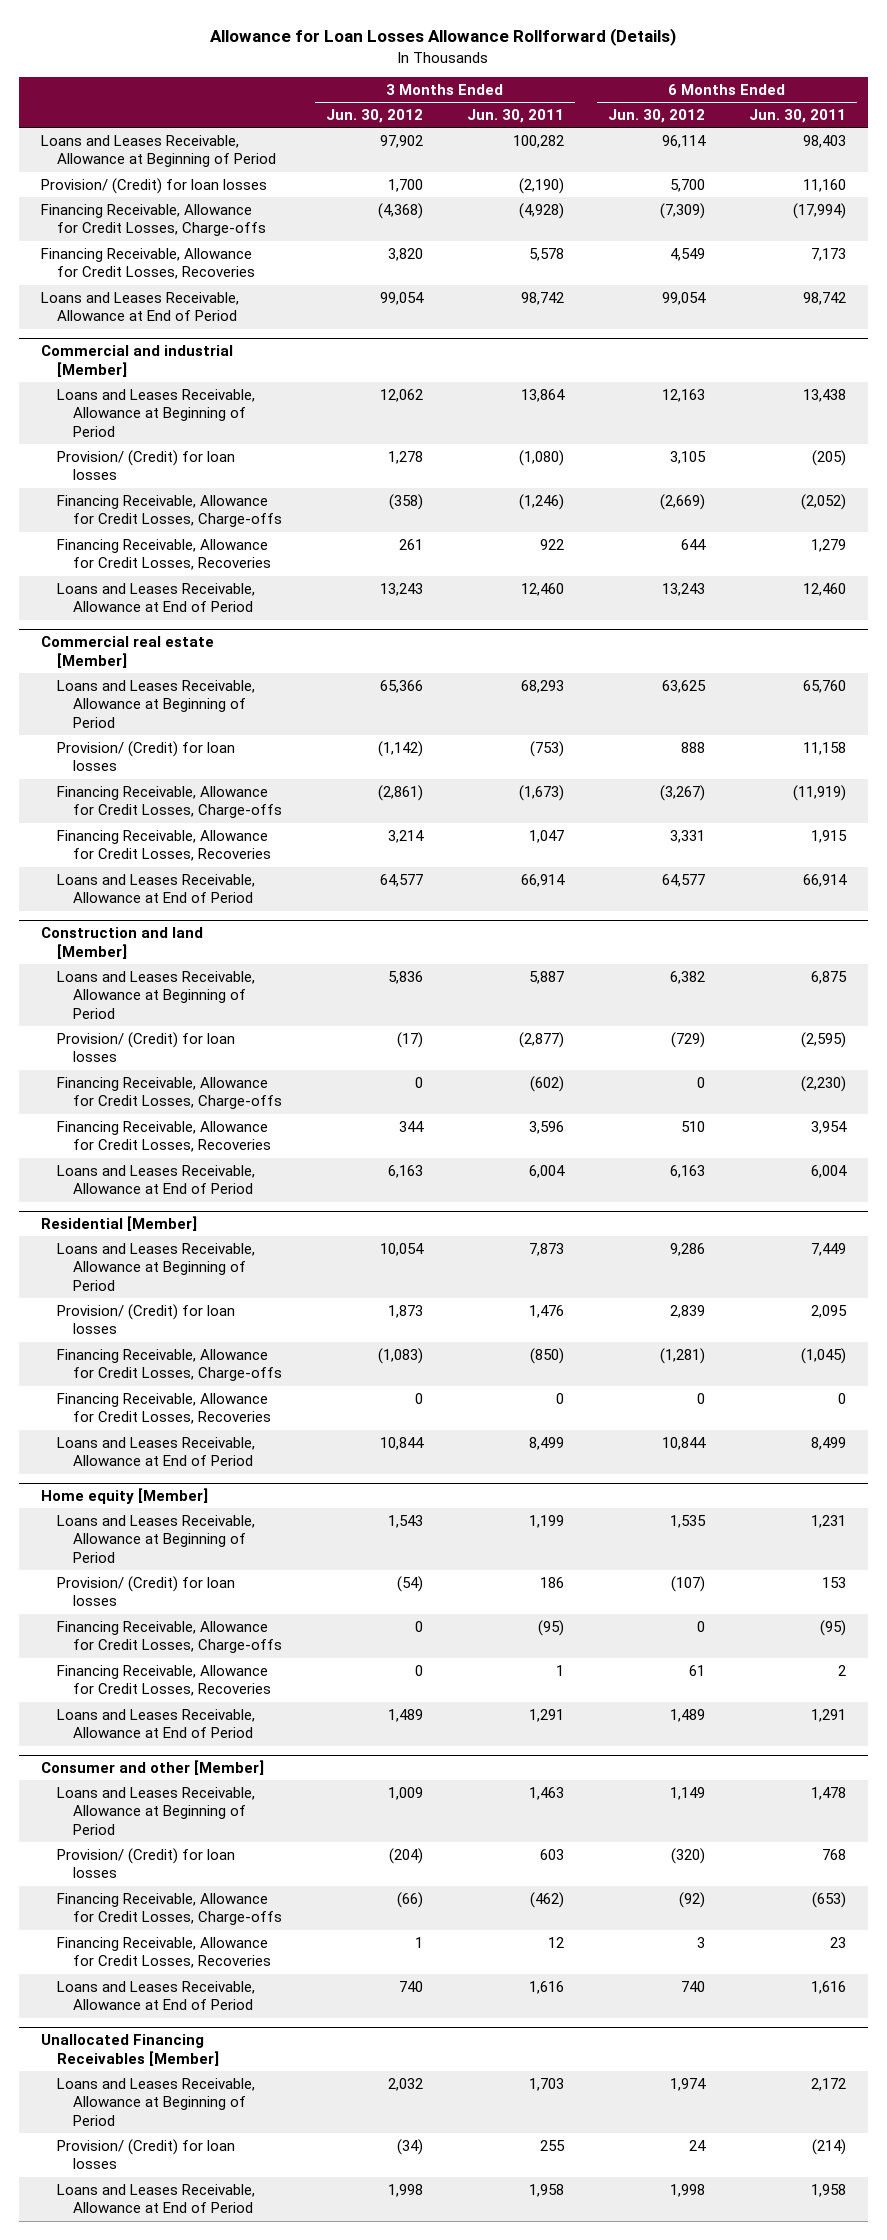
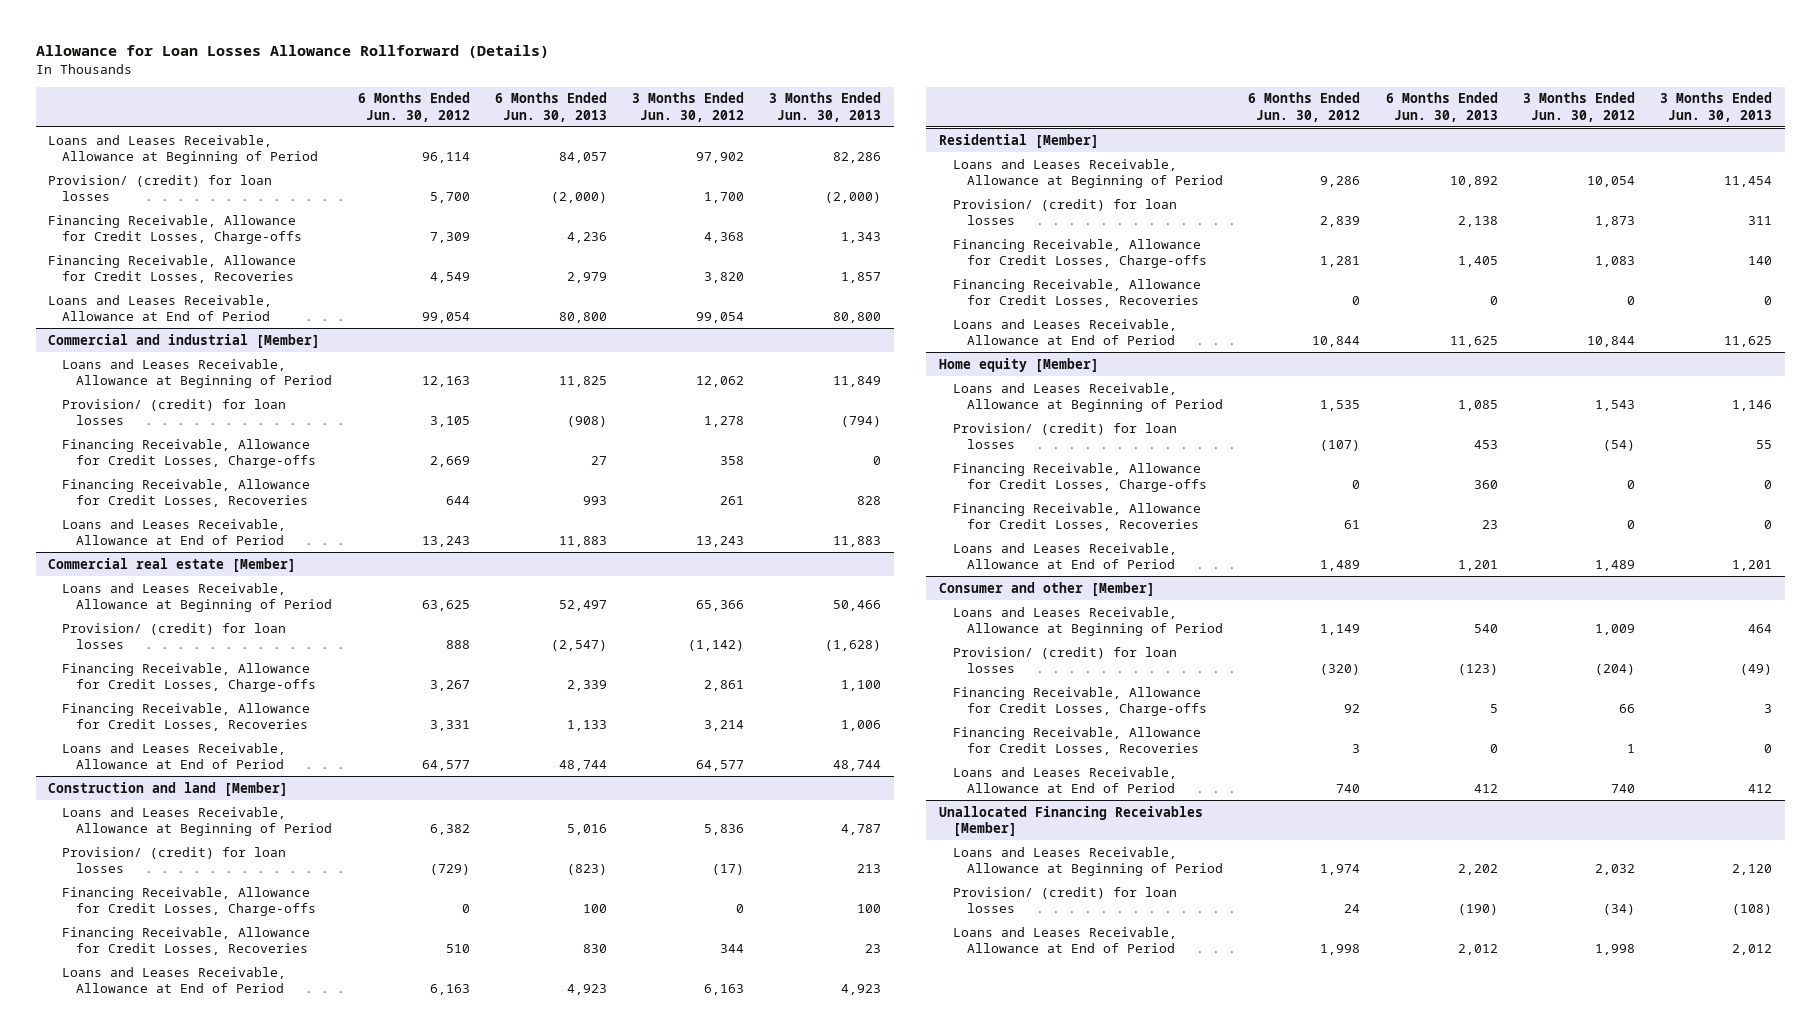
[466,109,564,124] Jun. 30, 2011 -> none
[748,109,846,124] Jun. 30, 2011 -> none
none -> [494,92,607,122] 6 Months Ended Jun. 30, 2013
none -> [769,92,882,122] 3 Months Ended Jun. 30, 2013
[41,177,268,194] Provision/ (Credit) for loan losses -> [48,174,273,201] Provision/ (credit) for loan losses
[378,202,424,219] (4,368) -> [704,231,745,243] 4,368
[659,202,705,219] (7,309) -> [429,231,470,243] 7,309
[57,449,236,481] Provision/ (Credit) for loan losses -> [62,398,287,425] Provision/ (credit) for loan losses
[389,493,424,510] (358) -> [720,455,745,465] 358
[659,493,705,510] (2,669) -> [429,455,470,467] 2,669
[57,740,236,772] Provision/ (Credit) for loan losses -> [62,622,287,649] Provision/ (credit) for loan losses
[378,784,424,801] (2,861) -> [704,679,745,691] 2,861
[659,784,705,801] (3,267) -> [429,679,470,691] 3,267
[57,1031,236,1063] Provision/ (Credit) for loan losses -> [62,846,287,873] Provision/ (credit) for loan losses
[57,1303,236,1335] Provision/ (Credit) for loan losses -> [953,198,1178,225] Provision/ (credit) for loan losses
[378,1347,424,1364] (1,083) -> [1594,255,1635,267] 1,083
[659,1347,705,1364] (1,281) -> [1320,255,1361,267] 1,281
[57,1575,236,1607] Provision/ (Credit) for loan losses -> [953,422,1178,449] Provision/ (credit) for loan losses
[57,1847,236,1879] Provision/ (Credit) for loan losses -> [953,646,1178,673] Provision/ (credit) for loan losses
[397,1891,424,1908] (66) -> [1618,703,1635,713] 66
[678,1891,705,1908] (92) -> [1344,703,1361,713] 92
[57,2138,236,2170] Provision/ (Credit) for loan losses -> [953,886,1178,913] Provision/ (credit) for loan losses

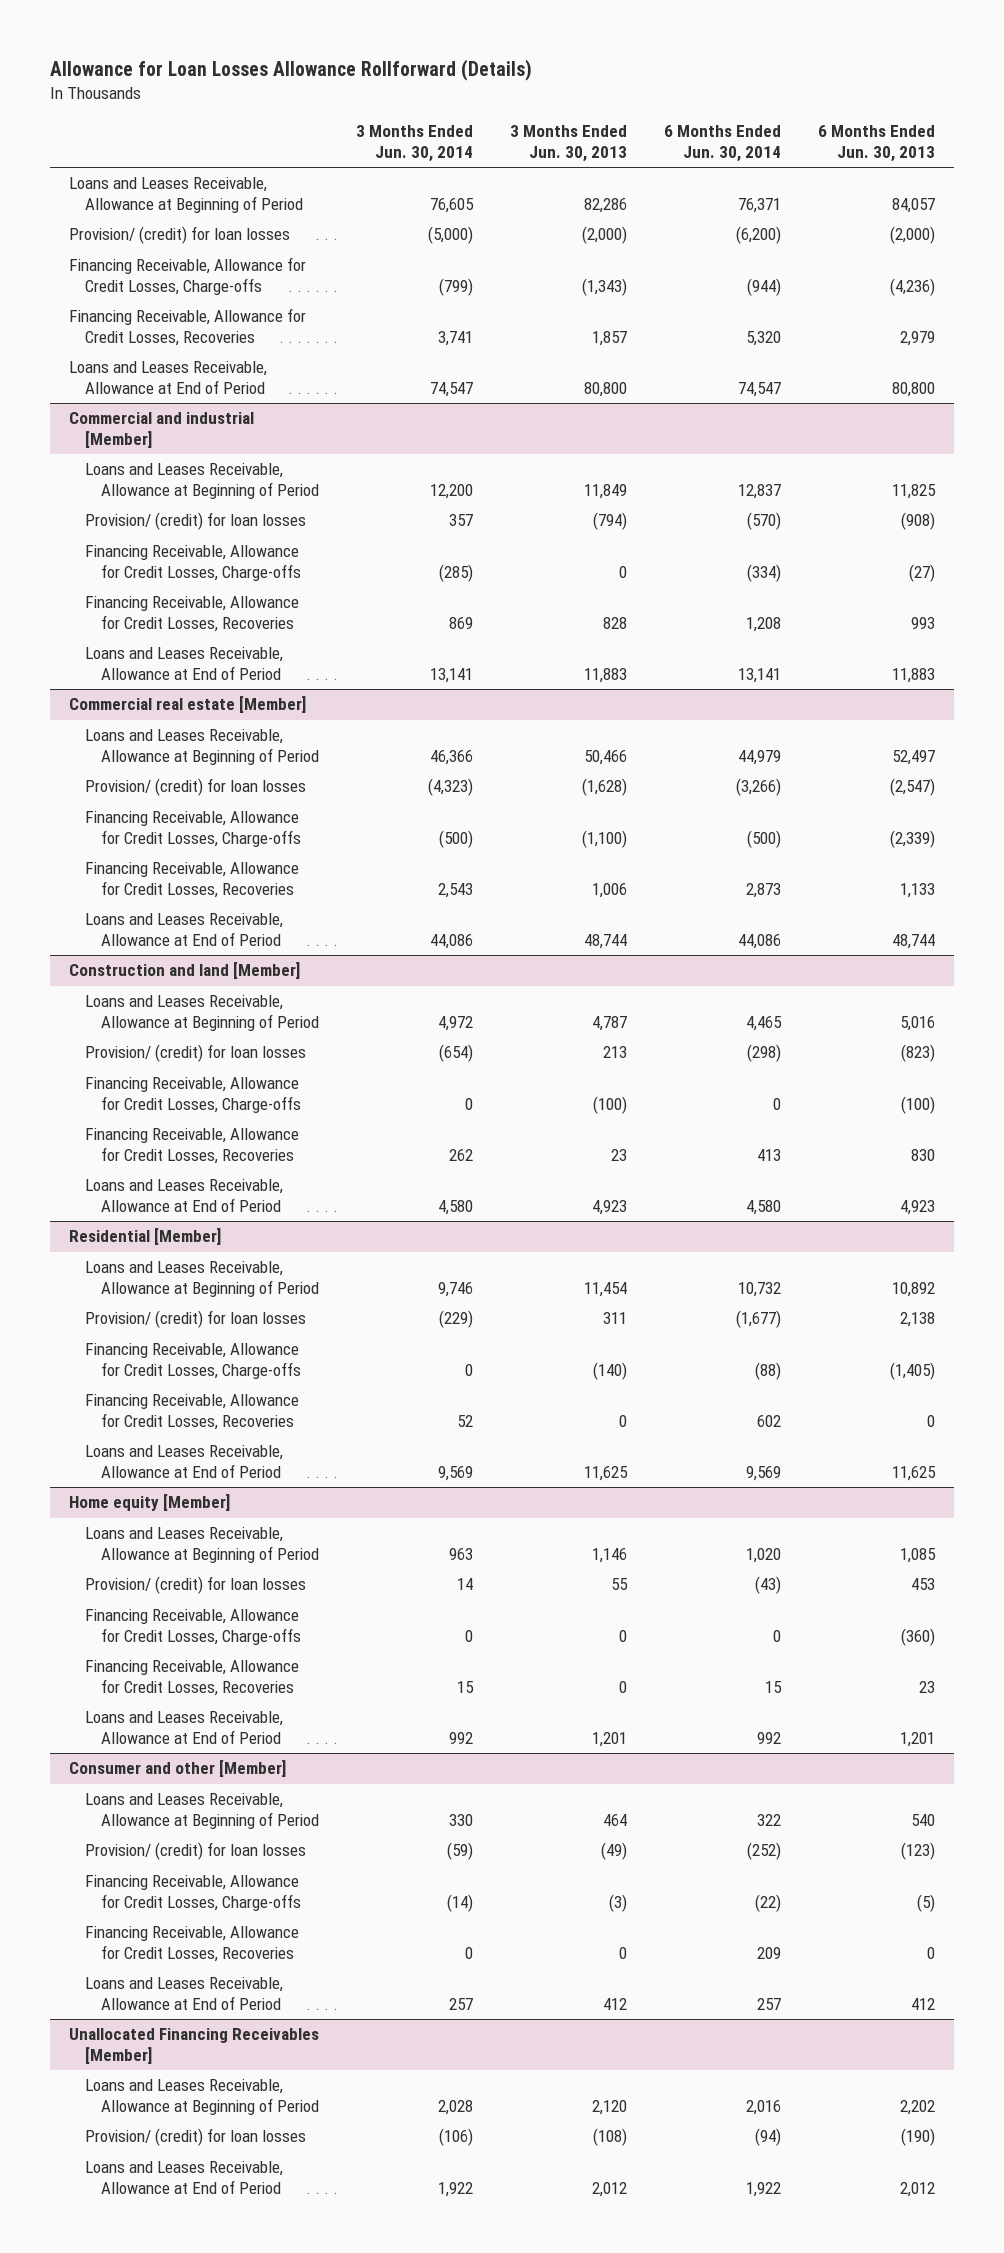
[357,92,470,122] 6 Months Ended Jun. 30, 2012 -> none
[632,92,745,122] 3 Months Ended Jun. 30, 2012 -> none
none -> [356,125,474,163] 3 Months Ended Jun. 30, 2014
none -> [664,125,782,163] 6 Months Ended Jun. 30, 2014
[566,231,607,243] 4,236 -> [890,278,936,297] (4,236)
[841,231,882,243] 1,343 -> [582,278,628,297] (1,343)
[590,455,607,465] 27 -> [909,564,936,583] (27)
[566,679,607,691] 2,339 -> [890,830,936,849] (2,339)
[841,679,882,691] 1,100 -> [582,830,628,849] (1,100)
[582,903,607,913] 100 -> [901,1096,936,1115] (100)
[857,903,882,913] 100 -> [593,1096,628,1115] (100)
[1457,255,1498,267] 1,405 -> [890,1362,936,1381] (1,405)
[1747,255,1772,265] 140 -> [593,1362,628,1381] (140)
[1473,479,1498,489] 360 -> [901,1628,936,1647] (360)
[1489,703,1498,713] 5 -> [917,1894,936,1913] (5)
[1763,703,1772,713] 3 -> [609,1894,628,1913] (3)

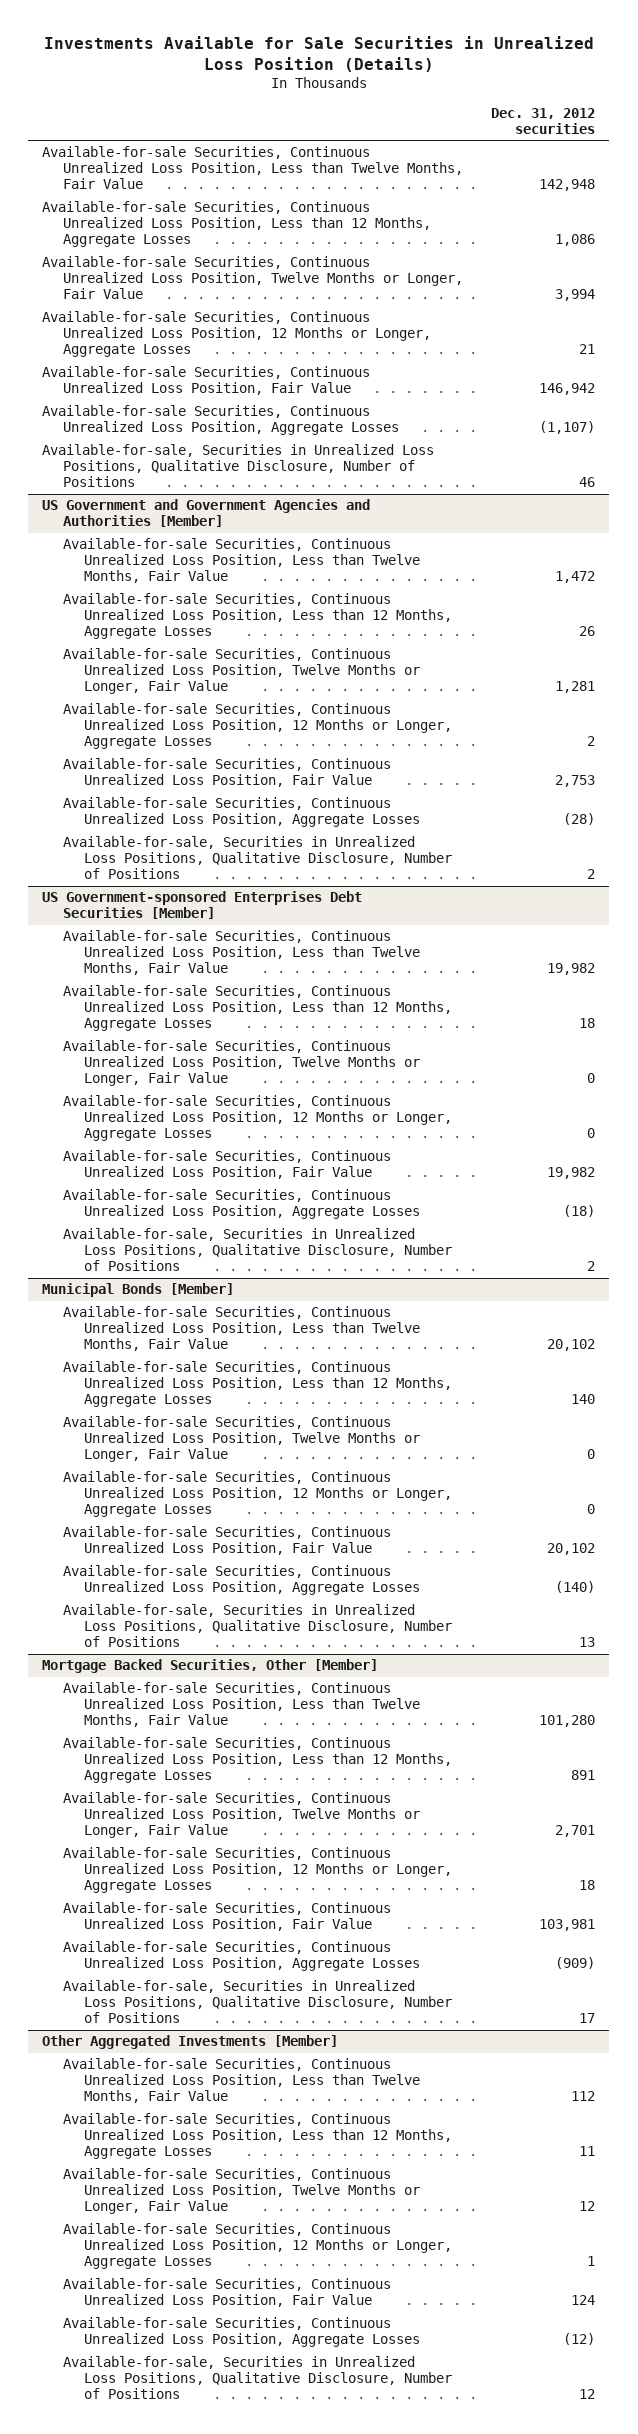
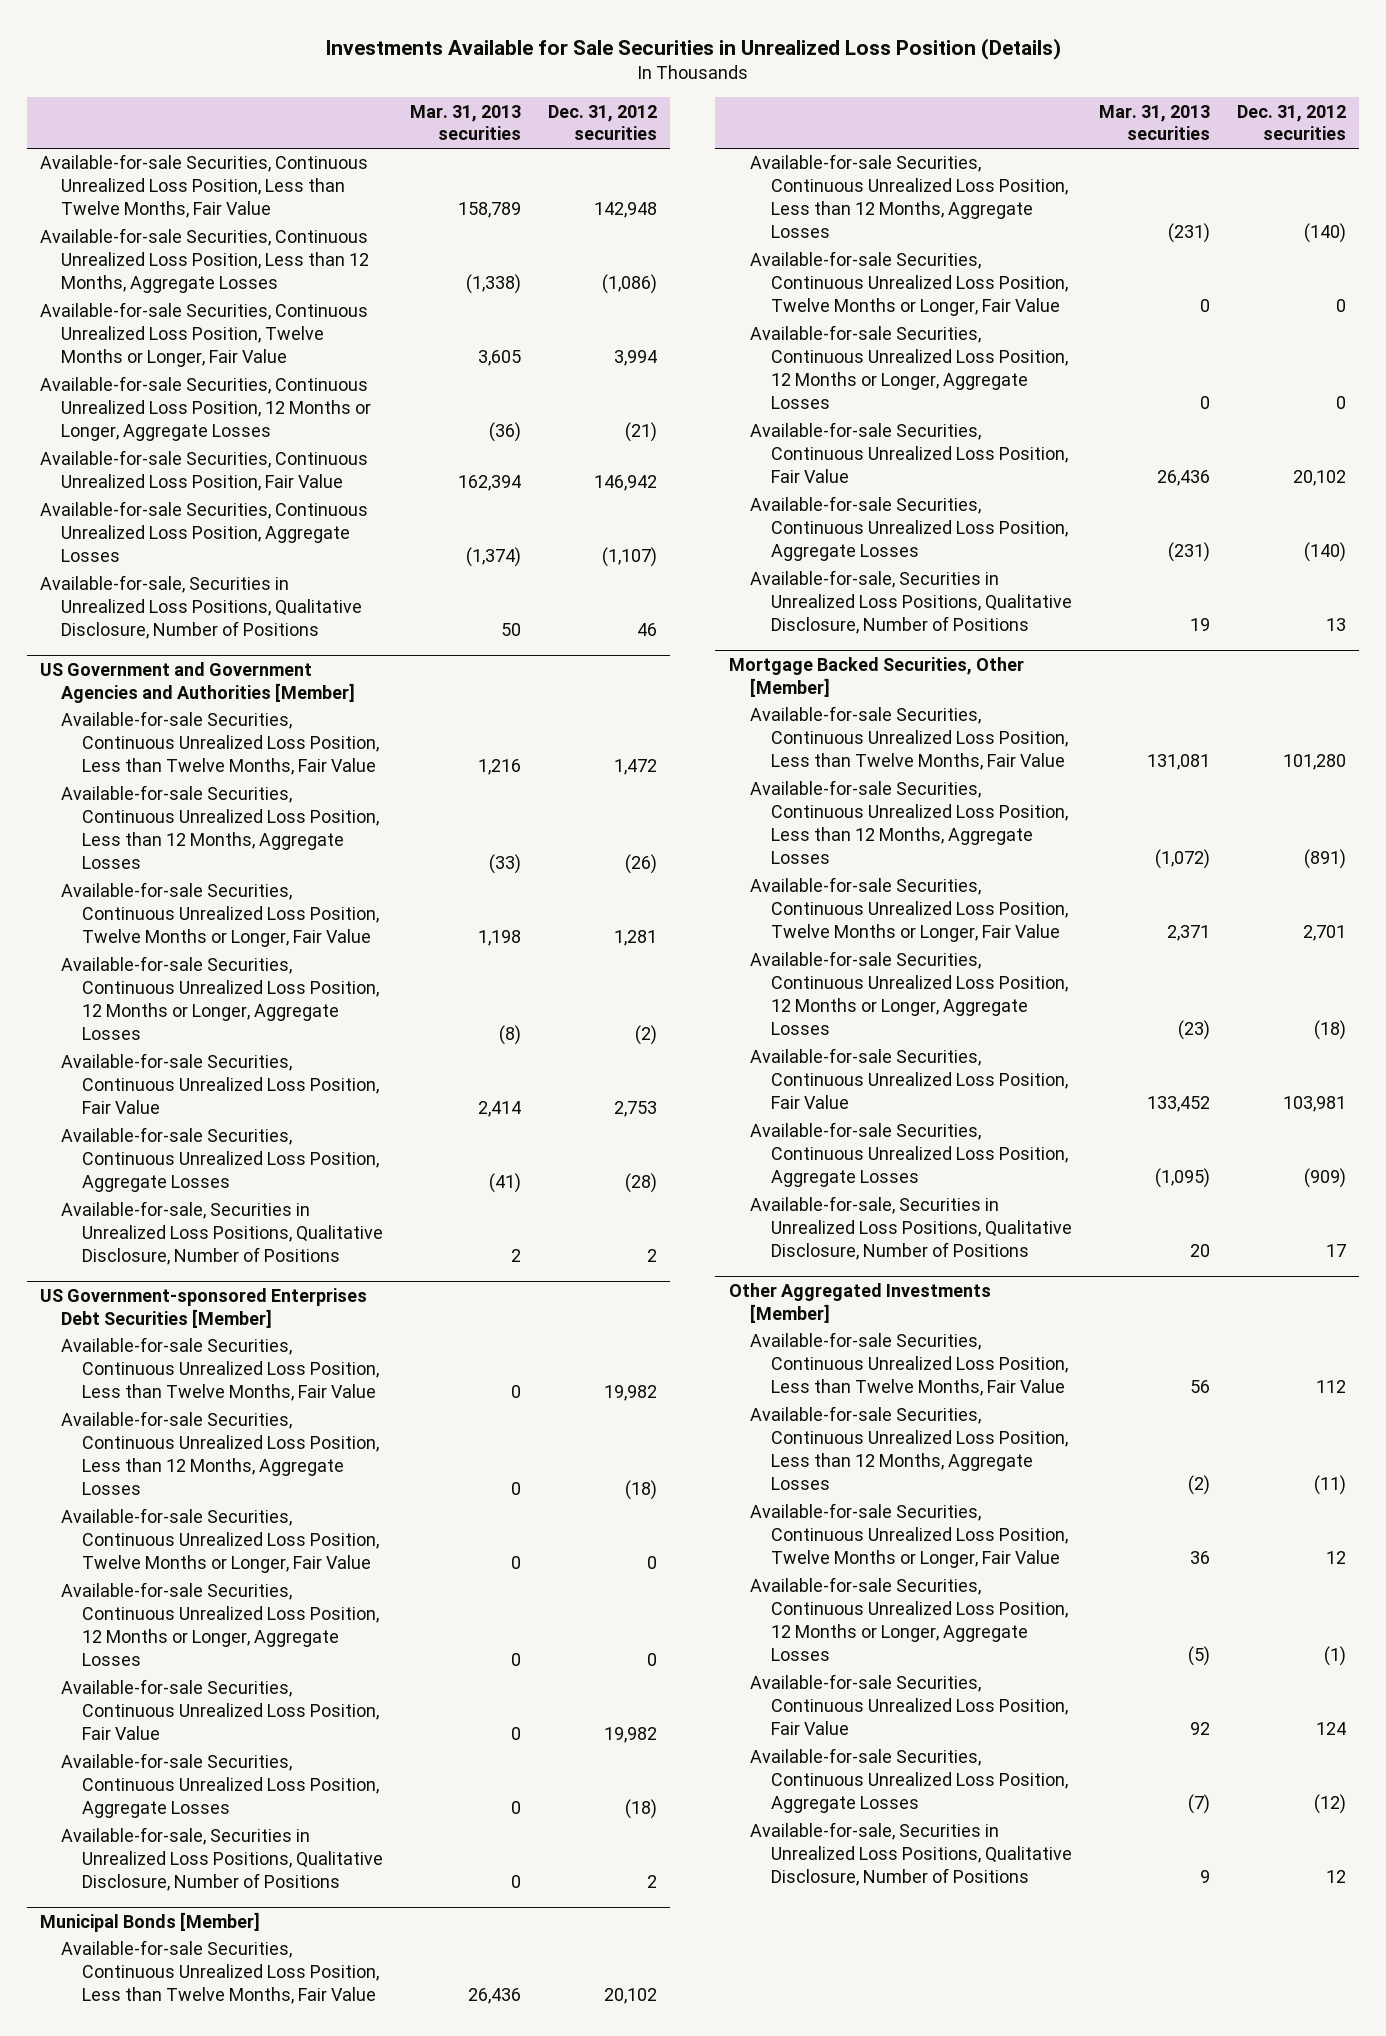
none -> [409,104,521,141] Mar. 31, 2013 securities
[555,234,596,247] 1,086 -> [601,274,657,295] (1,086)
[579,344,596,355] 21 -> [624,422,657,443] (21)
[579,626,596,637] 26 -> [624,853,657,874] (26)
[587,736,596,747] 2 -> [634,1024,657,1045] (2)
[579,1018,596,1029] 18 -> [624,1479,657,1500] (18)
[571,1394,596,1405] 140 -> [1303,222,1346,243] (140)
[571,1770,596,1781] 891 -> [1303,848,1346,869] (891)
[579,1880,596,1891] 18 -> [1313,1019,1346,1040] (18)
[579,2146,596,2157] 11 -> [1313,1474,1346,1495] (11)
[587,2256,596,2267] 1 -> [1323,1645,1346,1666] (1)

